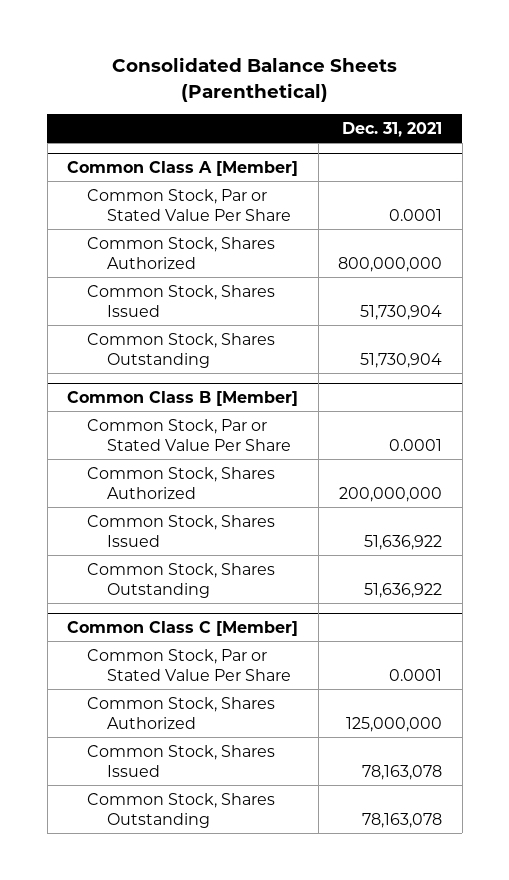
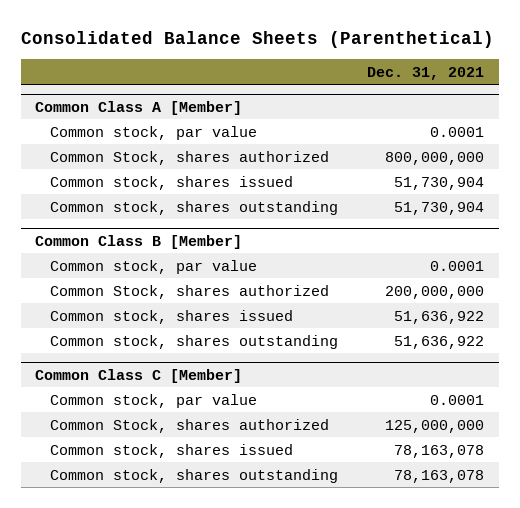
[87,188,291,221] Common Stock, Par or Stated Value Per Share -> [50,125,258,140] Common stock, par value
[87,236,276,269] Common Stock, Shares Authorized -> [50,150,330,165] Common Stock, shares authorized
[87,284,276,317] Common Stock, Shares Issued -> [50,175,294,190] Common stock, shares issued
[87,332,276,368] Common Stock, Shares Outstanding -> [50,200,339,215] Common stock, shares outstanding
[87,418,291,451] Common Stock, Par or Stated Value Per Share -> [50,259,258,274] Common stock, par value
[87,466,276,499] Common Stock, Shares Authorized -> [50,284,330,299] Common Stock, shares authorized
[87,514,276,547] Common Stock, Shares Issued -> [50,309,294,324] Common stock, shares issued
[87,562,276,598] Common Stock, Shares Outstanding -> [50,334,339,349] Common stock, shares outstanding
[87,648,291,681] Common Stock, Par or Stated Value Per Share -> [50,393,258,408] Common stock, par value
[87,696,276,729] Common Stock, Shares Authorized -> [50,418,330,433] Common Stock, shares authorized
[87,744,276,777] Common Stock, Shares Issued -> [50,443,294,458] Common stock, shares issued
[87,792,276,828] Common Stock, Shares Outstanding -> [50,468,339,483] Common stock, shares outstanding

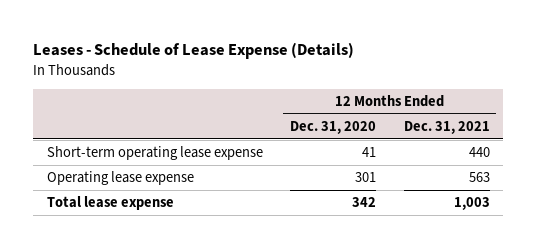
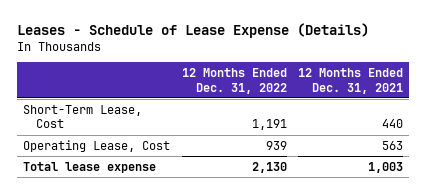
[290,121,377,135] Dec. 31, 2020 -> none
none -> [181,68,287,94] 12 Months Ended Dec. 31, 2022
[46,146,263,161] Short-term operating lease expense -> [22,104,142,129] Short-Term Lease, Cost
[46,171,194,186] Operating lease expense -> [22,139,170,152] Operating Lease, Cost

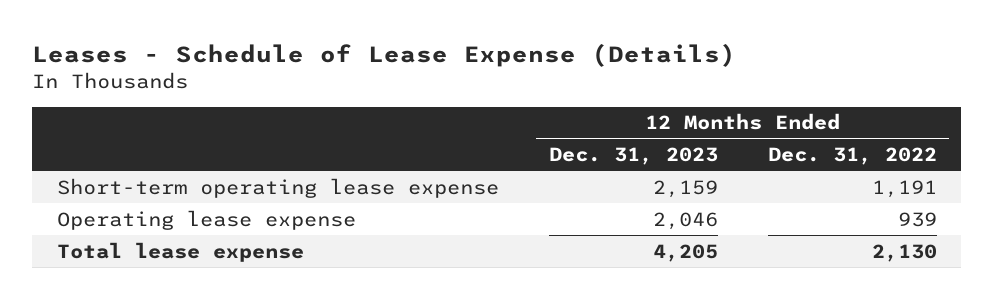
[298,68,404,94] 12 Months Ended Dec. 31, 2021 -> none
none -> [548,147,718,166] Dec. 31, 2023
[22,104,142,129] Short-Term Lease, Cost -> [57,177,500,198] Short-term operating lease expense
[22,139,170,152] Operating Lease, Cost -> [57,209,357,230] Operating lease expense

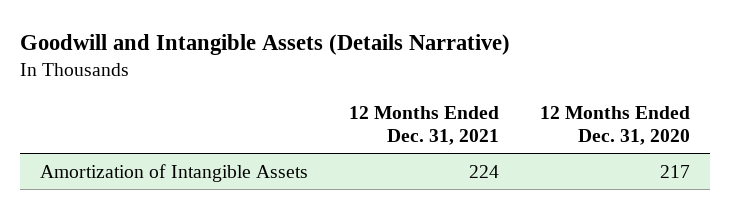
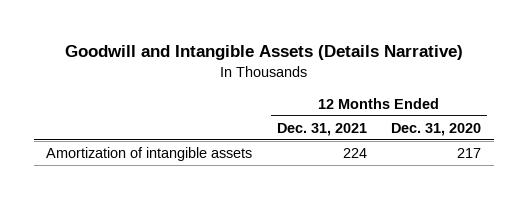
[39,163,308,182] Amortization of Intangible Assets -> [46,147,253,162] Amortization of intangible assets

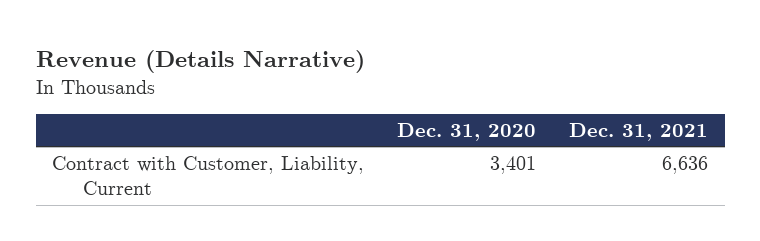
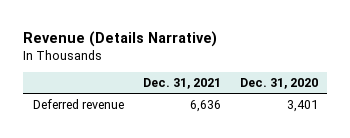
[52,156,365,196] Contract with Customer, Liability, Current -> [32,99,124,110] Deferred revenue

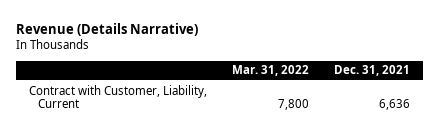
[239,78,318,90] Dec. 31, 2020 -> none
none -> [232,65,310,77] Mar. 31, 2022
[32,99,124,110] Deferred revenue -> [28,84,207,109] Contract with Customer, Liability, Current

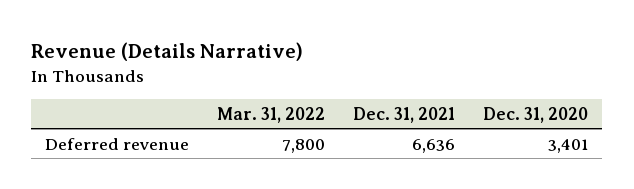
none -> [483,106,589,123] Dec. 31, 2020
[28,84,207,109] Contract with Customer, Liability, Current -> [45,137,190,150] Deferred revenue

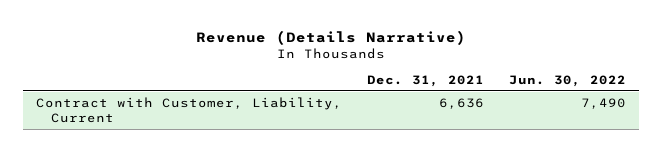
[217,106,326,123] Mar. 31, 2022 -> none
[483,106,589,123] Dec. 31, 2020 -> none
none -> [509,75,627,88] Jun. 30, 2022
[45,137,190,150] Deferred revenue -> [36,96,343,123] Contract with Customer, Liability, Current

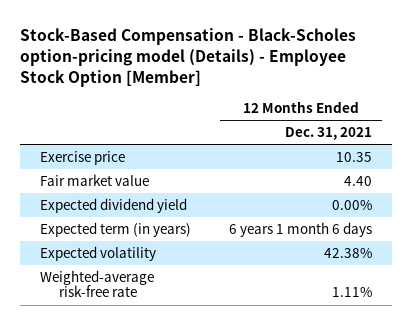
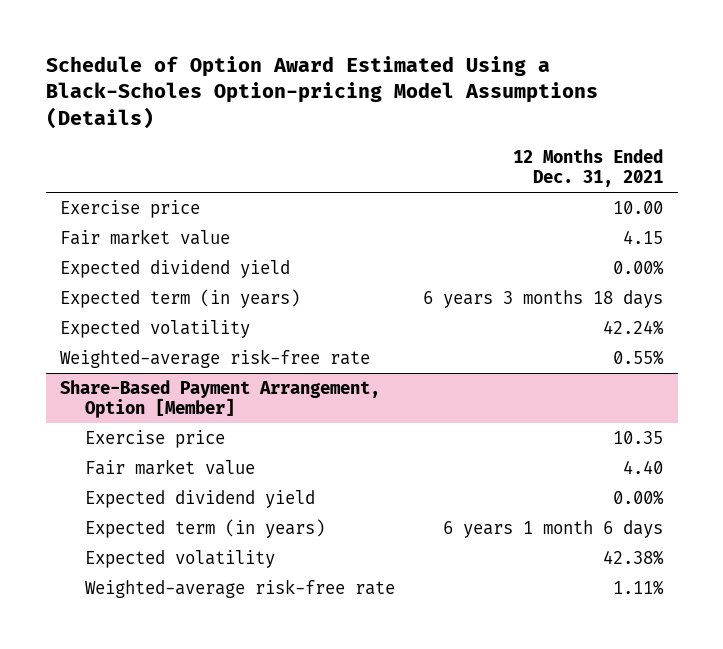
[20,28,357,87] Stock-Based Compensation - Black-Scholes option-pricing model (Details) - Employee Stock Option [Member] -> [45,55,598,129] Schedule of Option Award Estimated Using a Black-Scholes Option-pricing Model Assumptions (Details)
none -> [59,200,200,219] Exercise price
none -> [59,229,230,246] Fair market value
none -> [59,260,290,279] Expected dividend yield
none -> [59,289,300,309] Expected term (in years)
none -> [59,320,250,339] Expected volatility
none -> [59,349,370,369] Weighted-average risk-free rate
none -> [59,380,380,419] Share-Based Payment Arrangement, Option [Member]

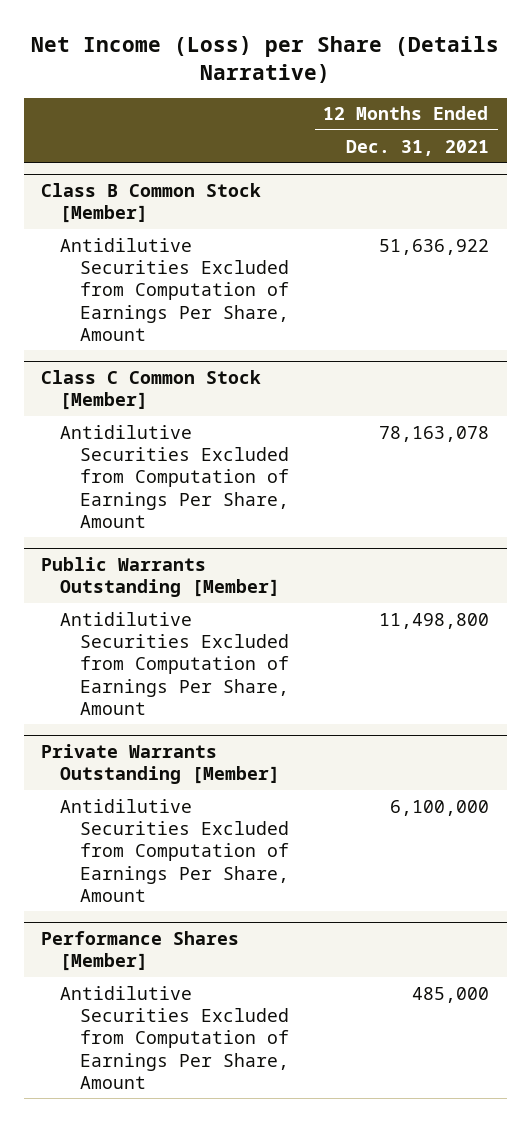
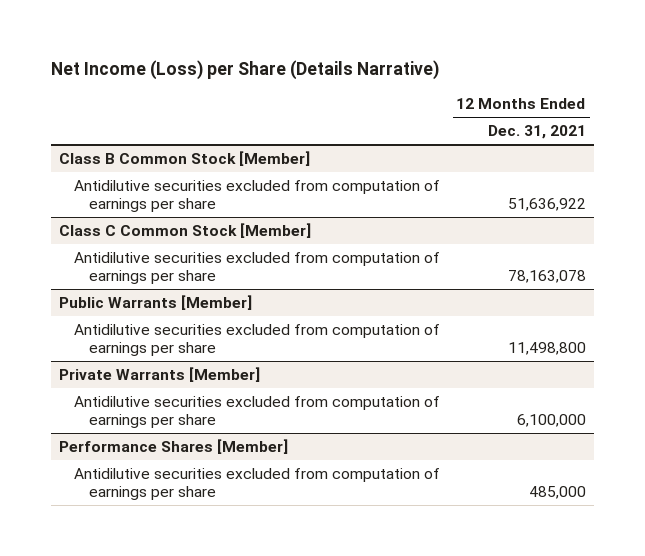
[60,237,289,341] Antidilutive Securities Excluded from Computation of Earnings Per Share, Amount -> [74,179,441,213] Antidilutive securities excluded from computation of earnings per share
[60,424,289,528] Antidilutive Securities Excluded from Computation of Earnings Per Share, Amount -> [74,251,441,285] Antidilutive securities excluded from computation of earnings per share
[41,556,281,598] Public Warrants Outstanding [Member] -> [59,294,253,310] Public Warrants [Member]
[60,611,289,715] Antidilutive Securities Excluded from Computation of Earnings Per Share, Amount -> [74,323,441,357] Antidilutive securities excluded from computation of earnings per share
[41,743,281,785] Private Warrants Outstanding [Member] -> [59,366,261,382] Private Warrants [Member]
[60,798,289,902] Antidilutive Securities Excluded from Computation of Earnings Per Share, Amount -> [74,395,441,429] Antidilutive securities excluded from computation of earnings per share
[60,985,289,1089] Antidilutive Securities Excluded from Computation of Earnings Per Share, Amount -> [74,467,441,501] Antidilutive securities excluded from computation of earnings per share

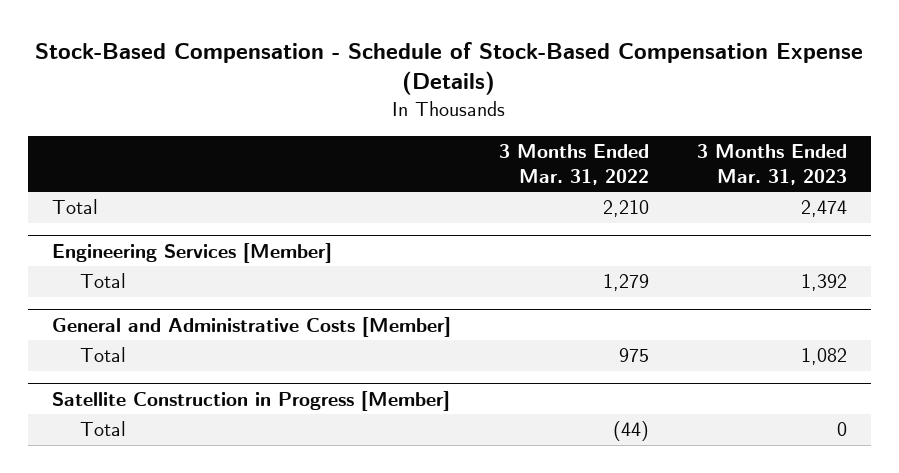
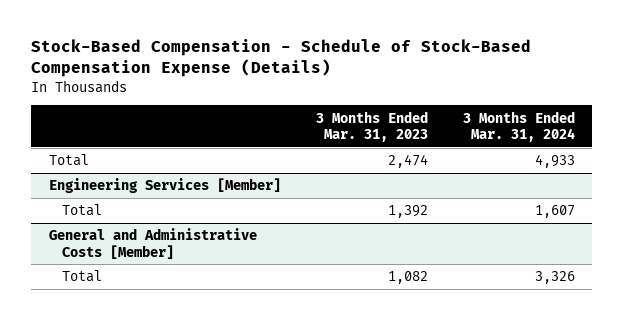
[498,144,649,185] 3 Months Ended Mar. 31, 2022 -> none
none -> [462,110,575,142] 3 Months Ended Mar. 31, 2024
[51,390,450,411] Satellite Construction in Progress [Member] -> none
[79,421,126,437] Total -> none

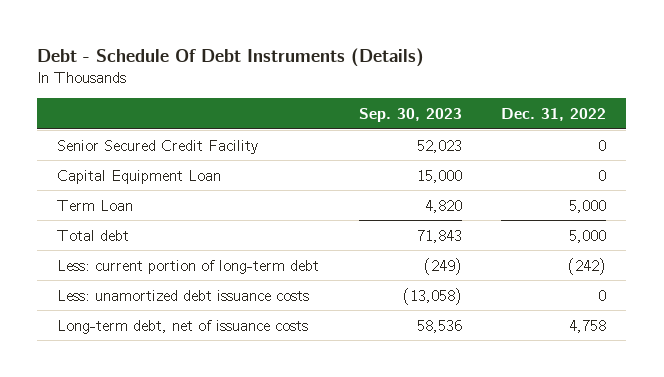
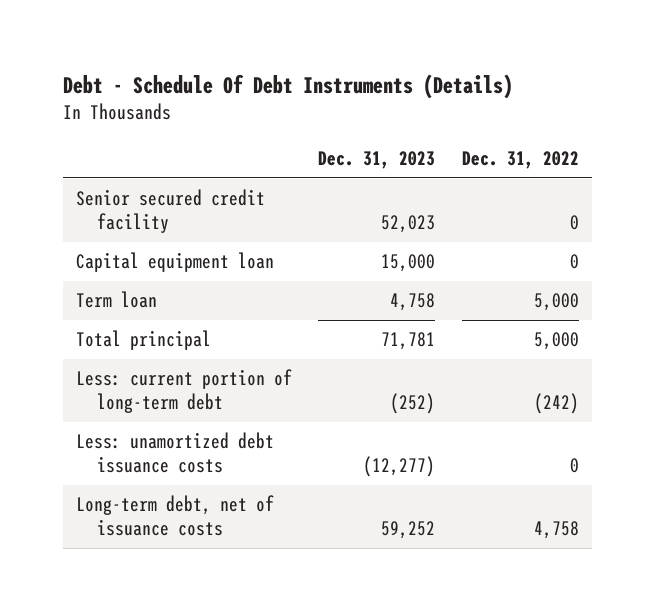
[358,107,462,122] Sep. 30, 2023 -> none
none -> [318,151,436,170] Dec. 31, 2023
[57,139,259,154] Senior Secured Credit Facility -> [76,189,266,234] Senior secured credit facility
[57,169,222,184] Capital Equipment Loan -> [76,252,275,273] Capital equipment loan
[57,199,134,211] Term Loan -> [76,291,158,309] Term loan
[57,229,130,241] Total debt -> [76,330,212,351] Total principal

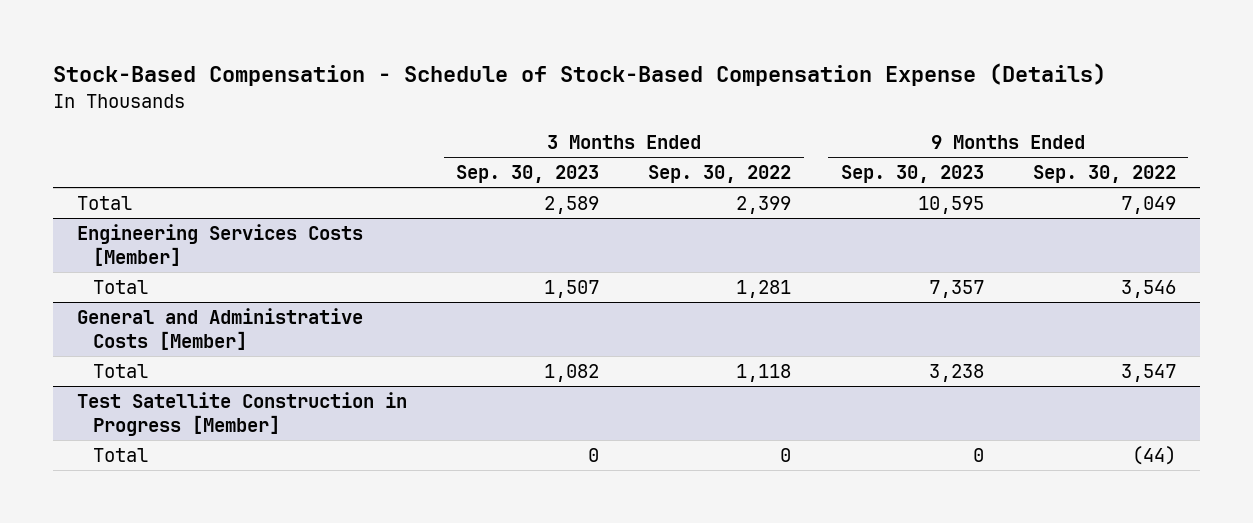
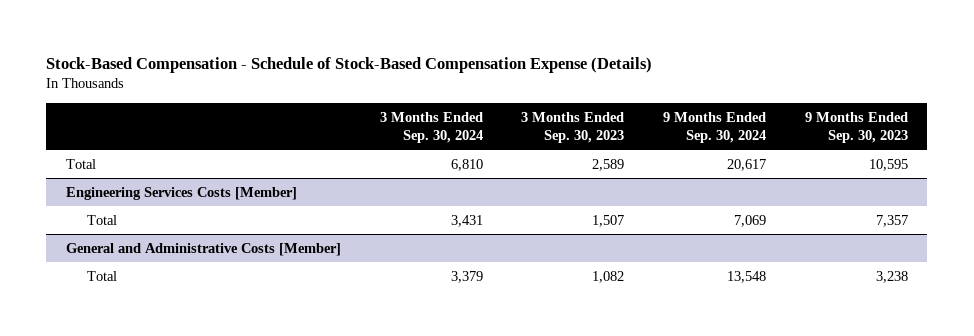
[648,165,792,184] Sep. 30, 2022 -> none
[1032,165,1176,184] Sep. 30, 2022 -> none
none -> [379,111,483,143] 3 Months Ended Sep. 30, 2024
none -> [663,111,767,143] 9 Months Ended Sep. 30, 2024
[77,391,408,436] Test Satellite Construction in Progress [Member] -> none
[93,447,149,462] Total -> none

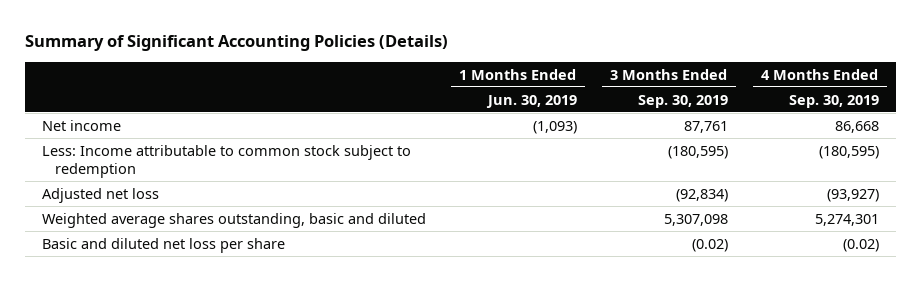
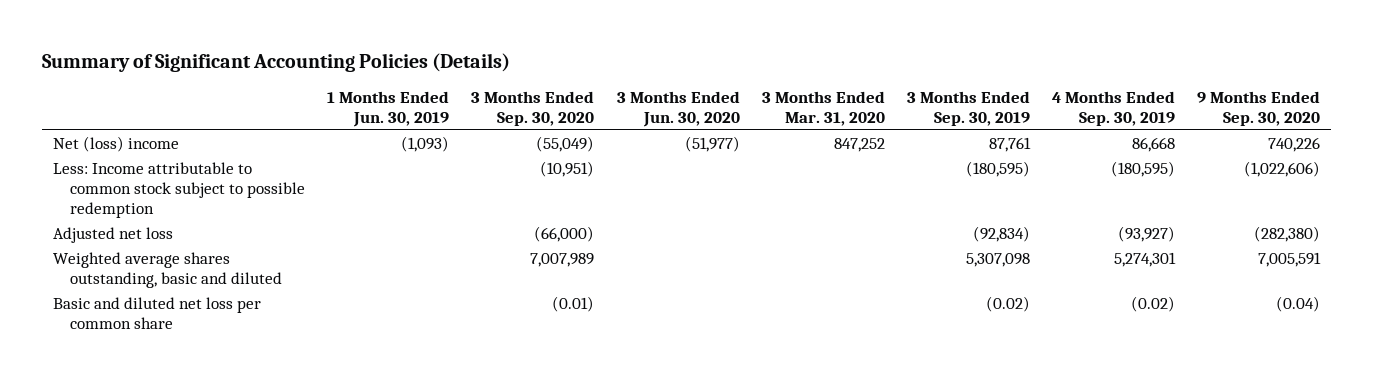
none -> [471,91,595,126] 3 Months Ended Sep. 30, 2020
none -> [616,91,740,127] 3 Months Ended Jun. 30, 2020
none -> [761,91,885,126] 3 Months Ended Mar. 31, 2020
none -> [1196,91,1320,126] 9 Months Ended Sep. 30, 2020
[41,119,121,131] Net income -> [53,136,180,153] Net (loss) income
[41,144,411,178] Less: Income attributable to common stock subject to redemption -> [53,162,306,218] Less: Income attributable to common stock subject to possible redemption
[41,237,285,253] Basic and diluted net loss per share -> [53,297,262,330] Basic and diluted net loss per common share

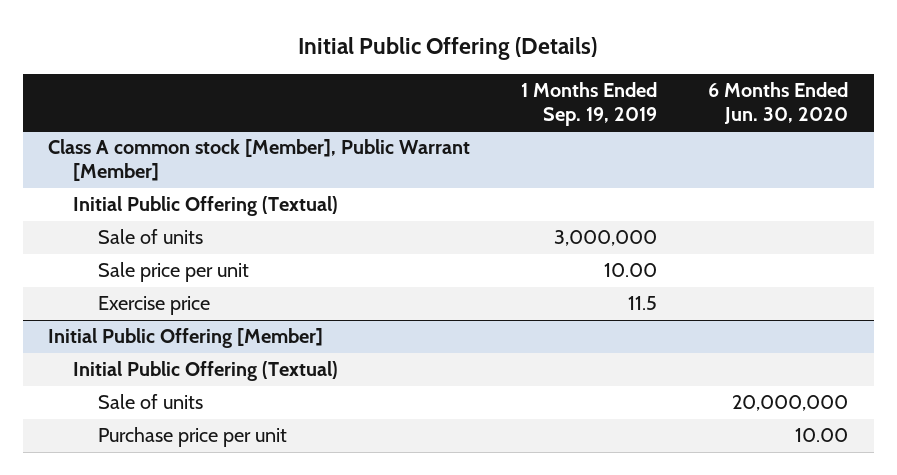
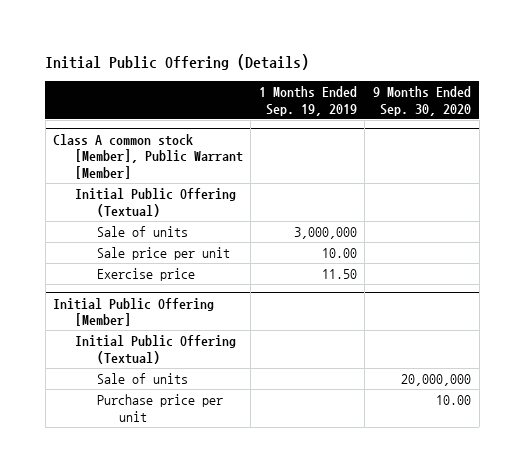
[708,82,849,125] 6 Months Ended Jun. 30, 2020 -> none
none -> [373,86,472,116] 9 Months Ended Sep. 30, 2020
[628,296,658,311] 11.5 -> [321,269,357,280] 11.50

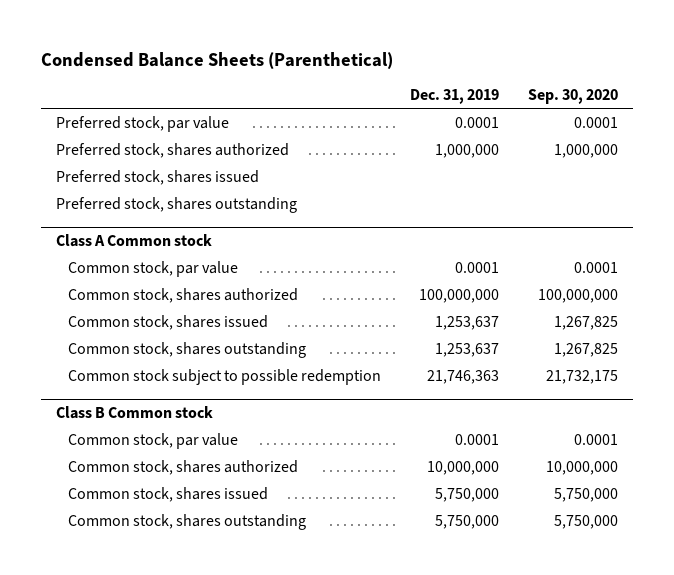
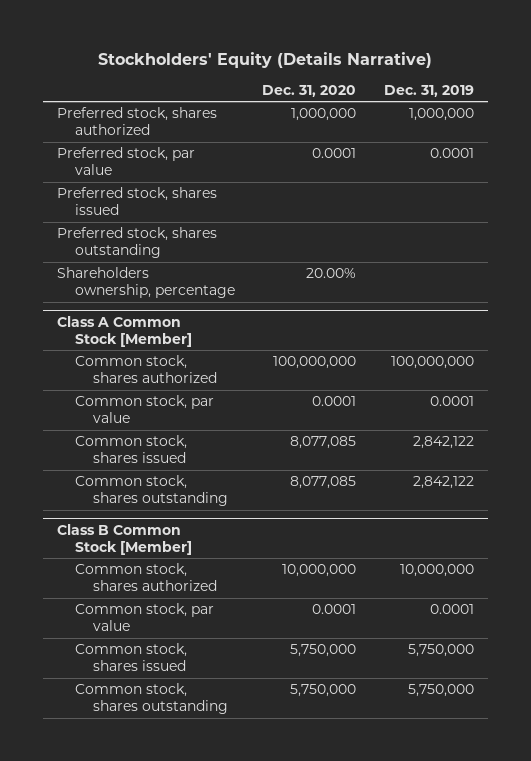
[40,51,393,69] Condensed Balance Sheets (Parenthetical) -> [98,51,433,68] Stockholders' Equity (Details Narrative)
[528,89,619,105] Sep. 30, 2020 -> none
none -> [262,84,357,97] Dec. 31, 2020
[55,115,229,132] Preferred stock, par value -> [57,147,196,176] Preferred stock, par value
[68,260,239,277] Common stock, par value -> none
none -> [57,267,235,299] Shareholders ownership, percentage
[55,233,212,247] Class A Common stock -> [57,315,192,347] Class A Common Stock [Member]
[68,314,269,330] Common stock, shares issued -> none
[68,341,307,358] Common stock, shares outstanding -> none
[68,368,382,385] Common stock subject to possible redemption -> none
[55,405,213,419] Class B Common stock -> none
none -> [74,435,187,464] Common stock, shares issued
none -> [74,475,228,507] Common stock, shares outstanding
none -> [57,523,192,555] Class B Common Stock [Member]
none -> [74,603,214,632] Common stock, par value

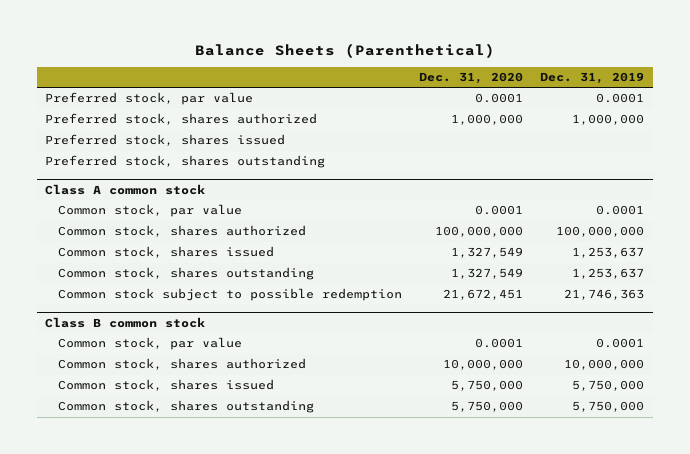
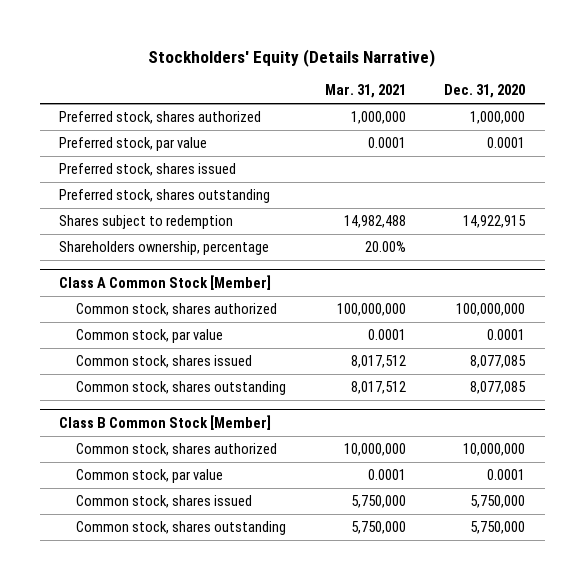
[194,42,495,58] Balance Sheets (Parenthetical) -> [148,48,436,67] Stockholders' Equity (Details Narrative)
[540,71,645,84] Dec. 31, 2019 -> none
none -> [324,84,406,99] Mar. 31, 2021
[45,92,254,106] Preferred stock, par value -> [59,137,208,152] Preferred stock, par value
[58,204,243,218] Common stock, par value -> none
none -> [59,215,234,230] Shares subject to redemption
none -> [59,241,270,256] Shareholders ownership, percentage
[45,183,206,195] Class A common stock -> [59,274,272,290] Class A Common Stock [Member]
[58,246,275,259] Common stock, shares issued -> none
[58,267,315,281] Common stock, shares outstanding -> none
[58,288,403,302] Common stock subject to possible redemption -> none
[45,316,206,328] Class B common stock -> none
none -> [75,355,252,369] Common stock, shares issued
none -> [75,381,286,396] Common stock, shares outstanding
none -> [59,414,272,430] Class B Common Stock [Member]
none -> [75,469,223,484] Common stock, par value

